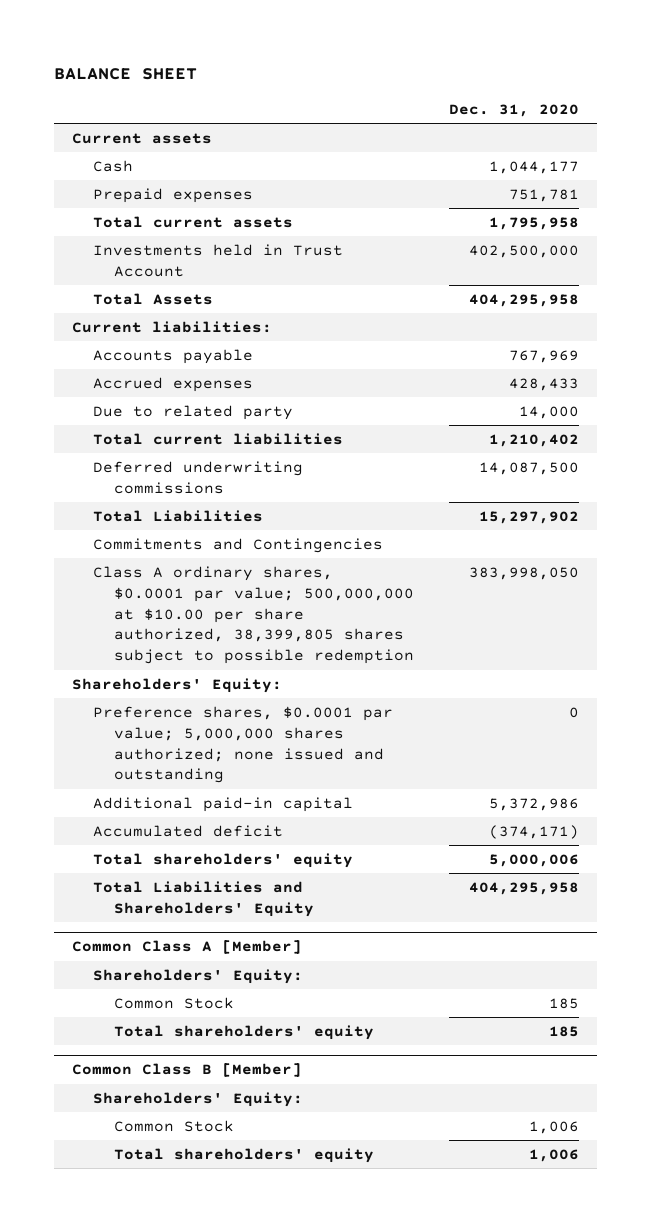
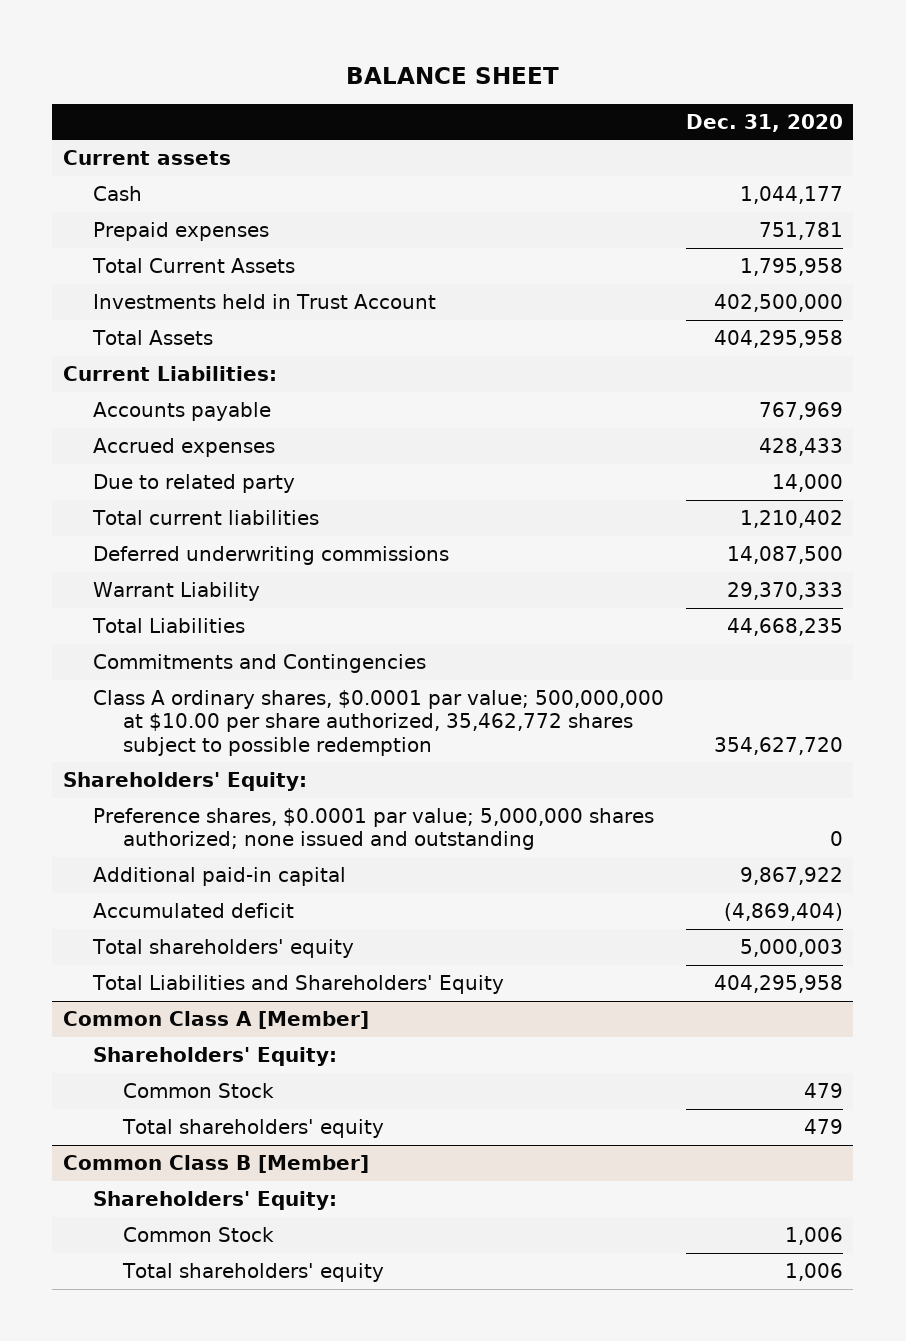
[92,215,293,228] Total current assets -> [92,258,296,274] Total Current Assets
[71,320,272,333] Current liabilities: -> [63,366,278,382] Current Liabilities:
none -> [93,582,261,602] Warrant Liability
[479,510,580,524] 15,297,902 -> [726,618,843,637] 44,668,235
[92,565,414,665] Class A ordinary shares, $0.0001 par value; 500,000,000 at $10.00 per share authorized, 38,399,805 shares subject to possible redemption -> [93,690,665,756] Class A ordinary shares, $0.0001 par value; 500,000,000 at $10.00 per share authorized, 35,462,772 shares subject to possible redemption
[469,566,580,580] 383,998,050 -> [713,736,843,755] 354,627,720
[489,797,580,811] 5,372,986 -> [739,867,843,886] 9,867,922
[489,824,580,839] (374,171) -> [723,903,843,922] (4,869,404)
[489,853,580,867] 5,000,006 -> [739,939,843,958] 5,000,003
[549,997,580,1009] 185 -> [803,1083,843,1099] 479
[549,1025,580,1037] 185 -> [803,1119,843,1135] 479

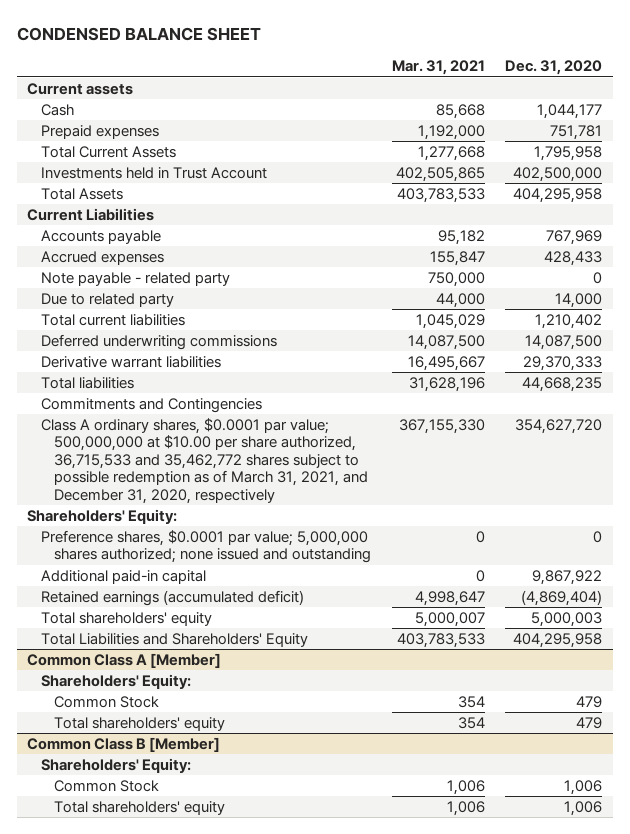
[345,66,559,84] BALANCE SHEET -> [16,27,261,42] CONDENSED BALANCE SHEET
none -> [391,60,485,76] Mar. 31, 2021
[63,366,278,382] Current Liabilities: -> [27,207,155,221] Current Liabilities
none -> [40,271,230,286] Note payable - related party
[93,582,261,602] Warrant Liability -> [40,355,221,368] Derivative warrant liabilities
[92,618,246,634] Total Liabilities -> [40,376,134,389] Total liabilities
[93,690,665,756] Class A ordinary shares, $0.0001 par value; 500,000,000 at $10.00 per share authorized, 35,462,772 shares subject to possible redemption -> [40,417,369,504] Class A ordinary shares, $0.0001 par value; 500,000,000 at $10.00 per share authorized, 36,715,533 and 35,462,772 shares subject to possible redemption as of March 31, 2021, and December 31, 2020, respectively
[93,903,295,919] Accumulated deficit -> [40,589,304,606] Retained earnings (accumulated deficit)

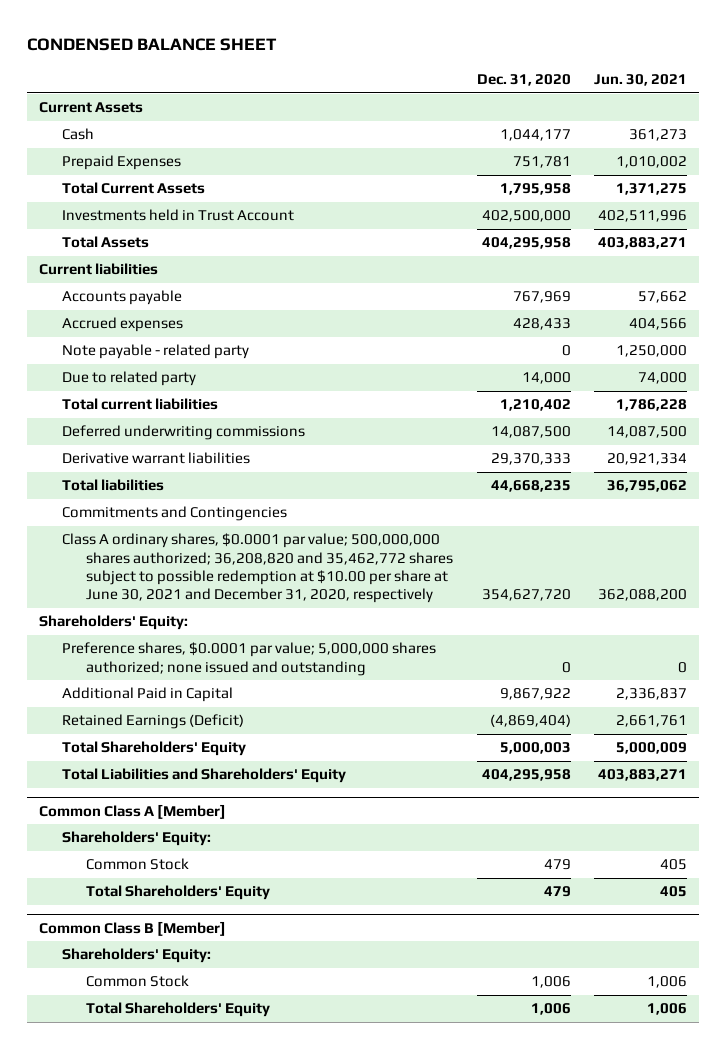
[391,60,485,76] Mar. 31, 2021 -> none
none -> [593,73,687,86] Jun. 30, 2021
[27,82,134,95] Current assets -> [38,102,143,114] Current Assets
[40,124,159,139] Prepaid expenses -> [62,155,182,171] Prepaid Expenses
[27,207,155,221] Current Liabilities -> [38,263,158,276] Current liabilities
[40,417,369,504] Class A ordinary shares, $0.0001 par value; 500,000,000 at $10.00 per share authorized, 36,715,533 and 35,462,772 shares subject to possible redemption as of March 31, 2021, and December 31, 2020, respectively -> [62,533,454,604] Class A ordinary shares, $0.0001 par value; 500,000,000 shares authorized; 36,208,820 and 35,462,772 shares subject to possible redemption at $10.00 per share at June 30, 2021 and December 31, 2020, respectively
[40,569,206,584] Additional paid-in capital -> [62,687,234,703] Additional Paid in Capital
[40,589,304,606] Retained earnings (accumulated deficit) -> [62,714,245,730] Retained Earnings (Deficit)
[40,611,212,626] Total shareholders' equity -> [62,741,247,757] Total Shareholders' Equity
[54,716,226,731] Total shareholders' equity -> [86,885,271,901] Total Shareholders' Equity
[54,800,226,815] Total shareholders' equity -> [86,1002,271,1018] Total Shareholders' Equity

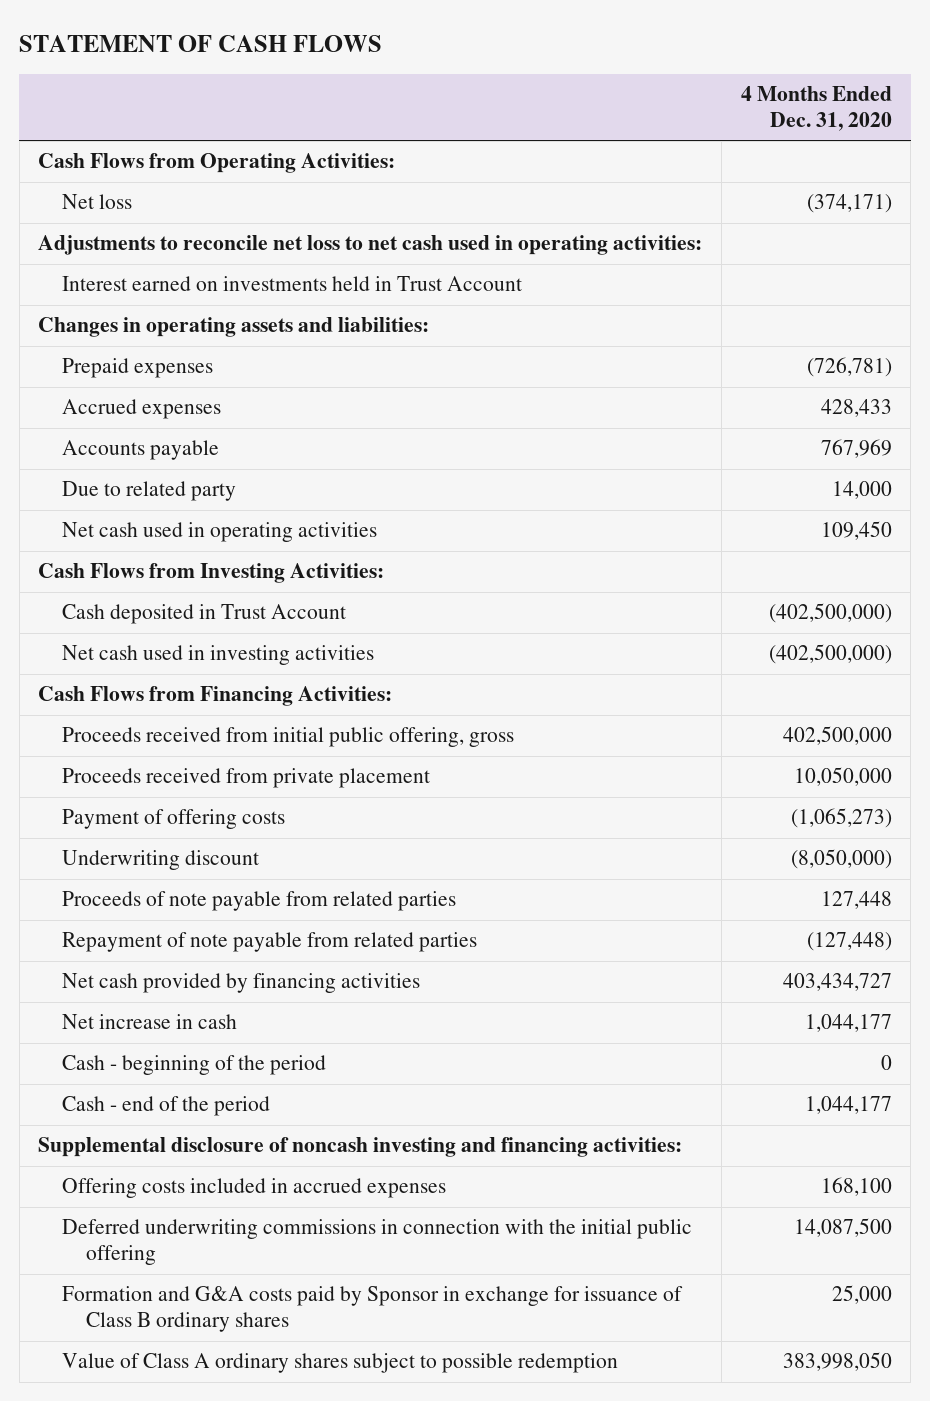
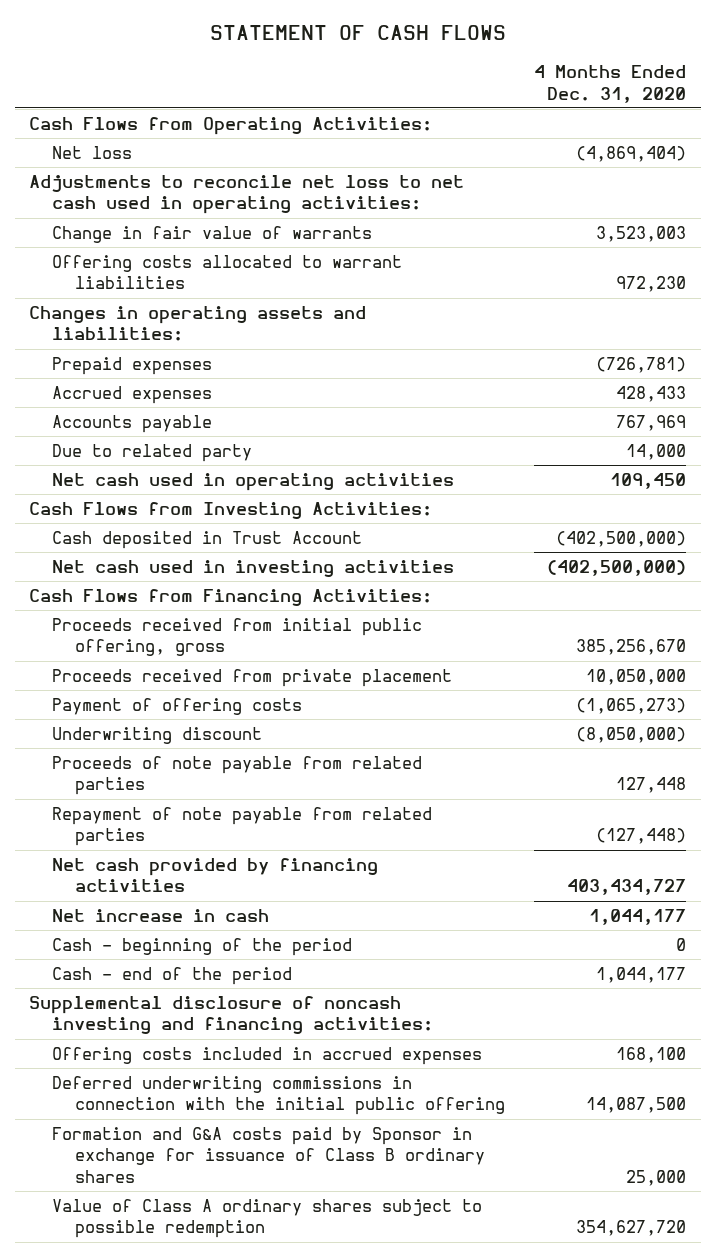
[806,194,892,214] (374,171) -> [576,146,687,163] (4,869,404)
[62,276,523,292] Interest earned on investments held in Trust Account -> none
none -> [52,226,373,244] Change in fair value of warrants
none -> [52,255,403,290] Offering costs allocated to warrant liabilities
[782,726,892,746] 402,500,000 -> [576,639,687,656] 385,256,670
[782,1352,892,1372] 383,998,050 -> [576,1220,687,1237] 354,627,720

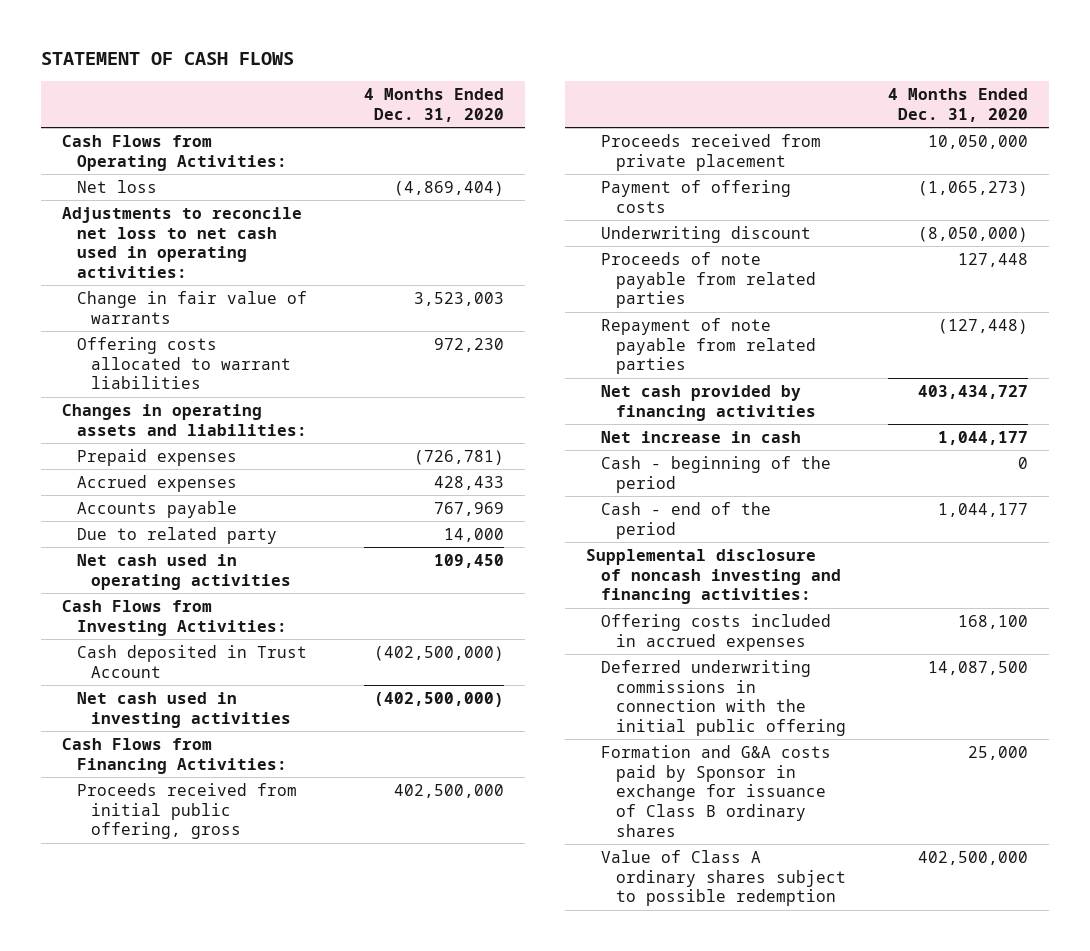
[576,639,687,656] 385,256,670 -> [393,783,504,798] 402,500,000
[576,1220,687,1237] 354,627,720 -> [917,850,1028,865] 402,500,000

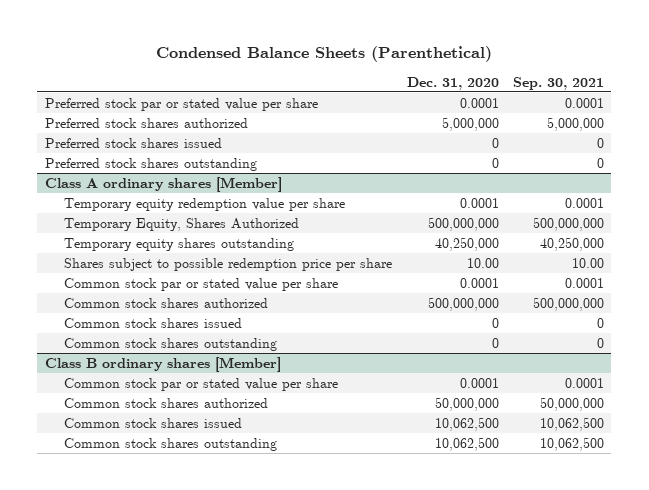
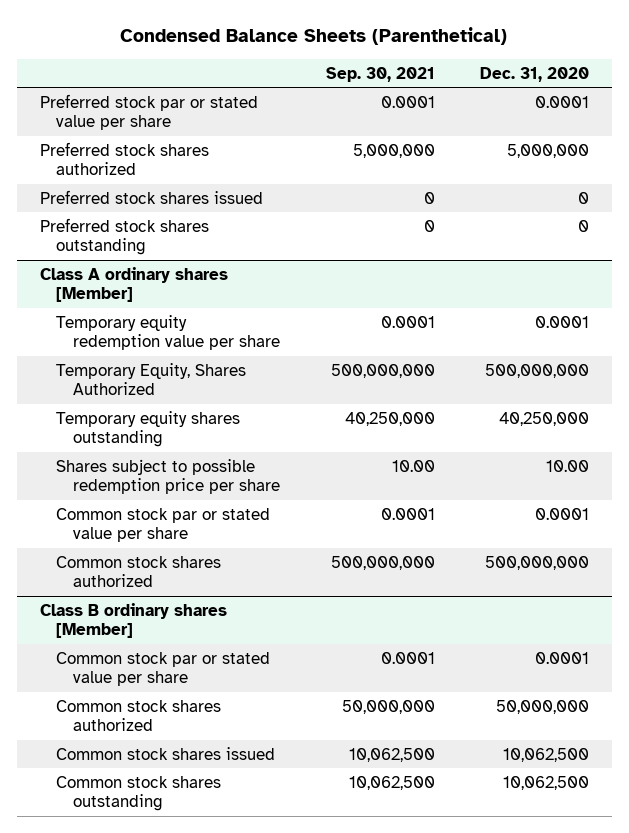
[64,317,243,328] Common stock shares issued -> none
[64,337,278,351] Common stock shares outstanding -> none

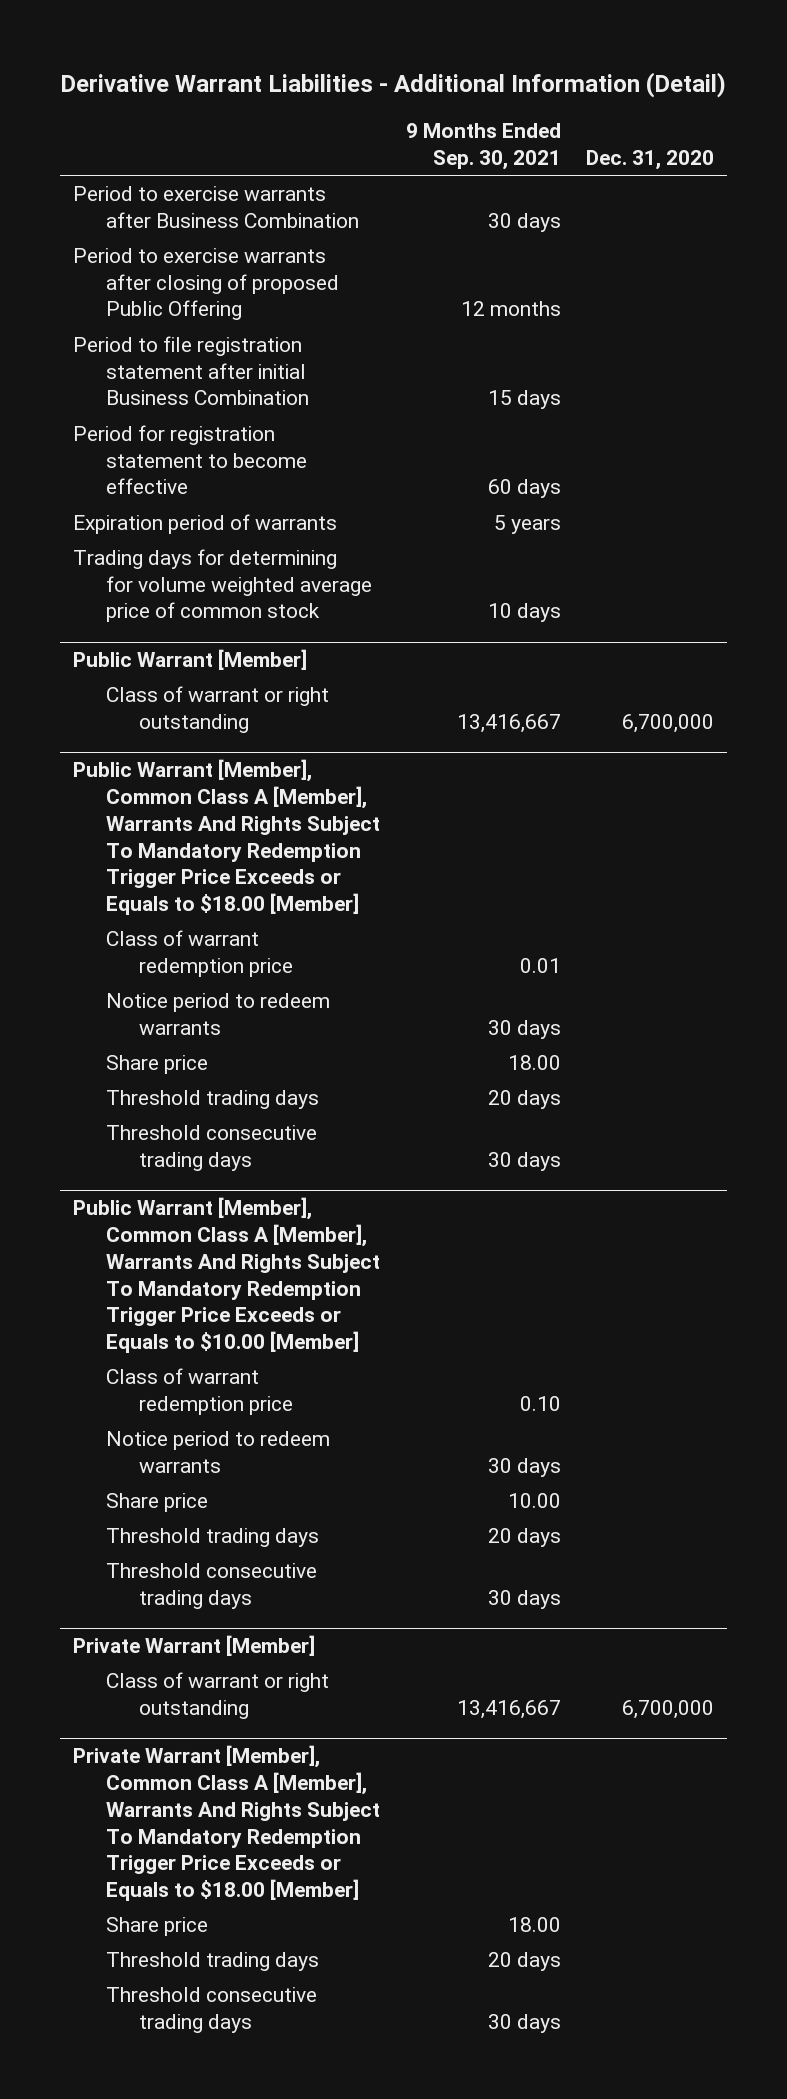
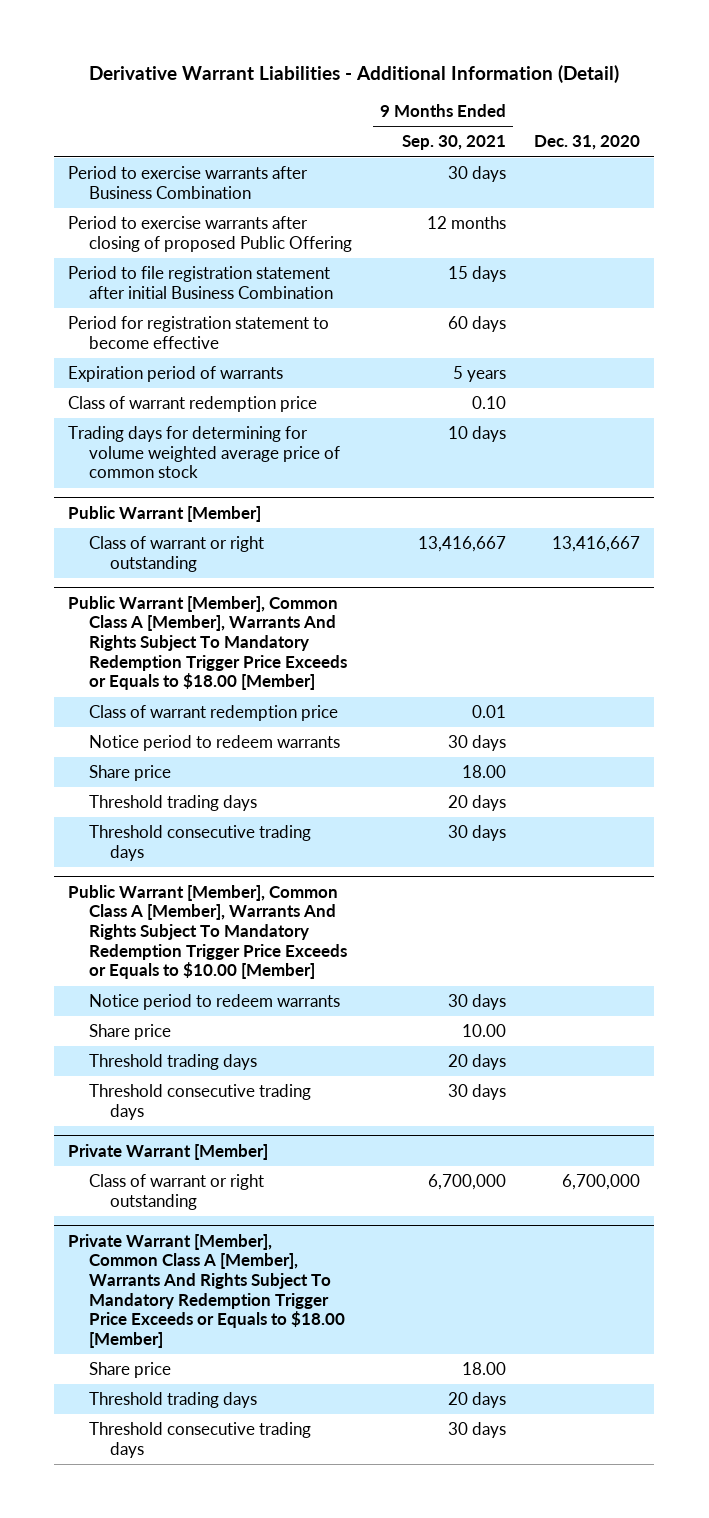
none -> [68,395,318,412] Class of warrant redemption price
[622,713,715,733] 6,700,000 -> [552,535,641,552] 13,416,667
[105,1367,293,1415] Class of warrant redemption price -> none
[456,1699,561,1719] 13,416,667 -> [428,1173,507,1190] 6,700,000

